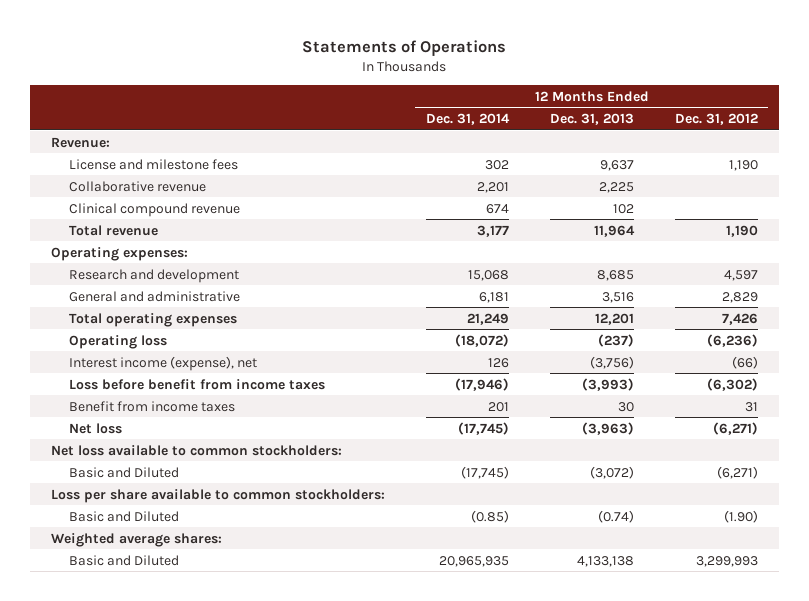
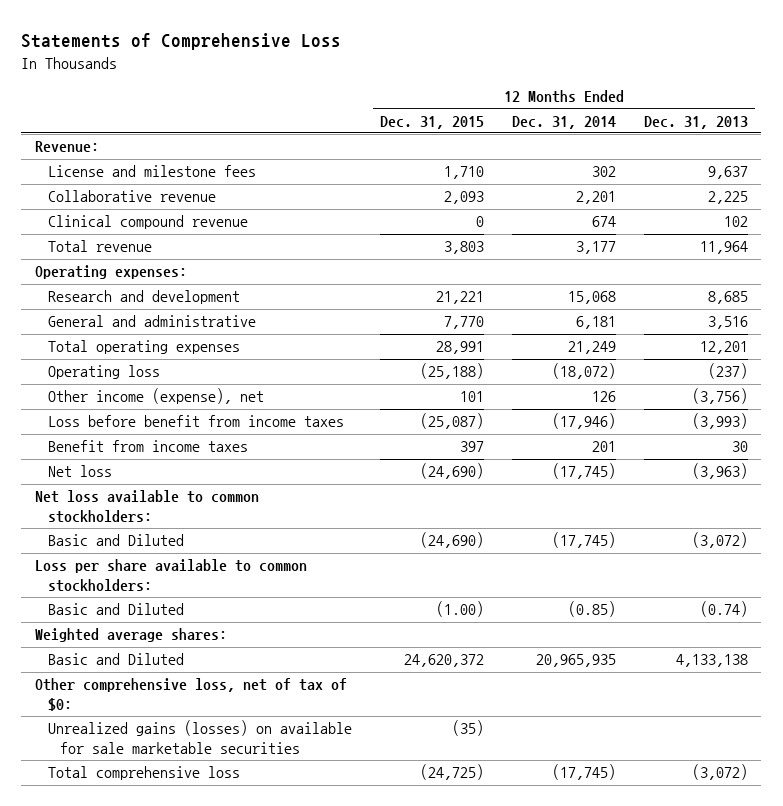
[302,39,507,56] Statements of Operations -> [21,33,342,51] Statements of Comprehensive Loss
[675,113,759,126] Dec. 31, 2012 -> none
none -> [379,115,484,129] Dec. 31, 2015
[69,355,258,371] Interest income (expense), net -> [47,388,264,405] Other income (expense), net
none -> [35,678,348,712] Other comprehensive loss, net of tax of $0:
none -> [47,720,352,755] Unrealized gains (losses) on available for sale marketable securities
none -> [47,766,240,781] Total comprehensive loss

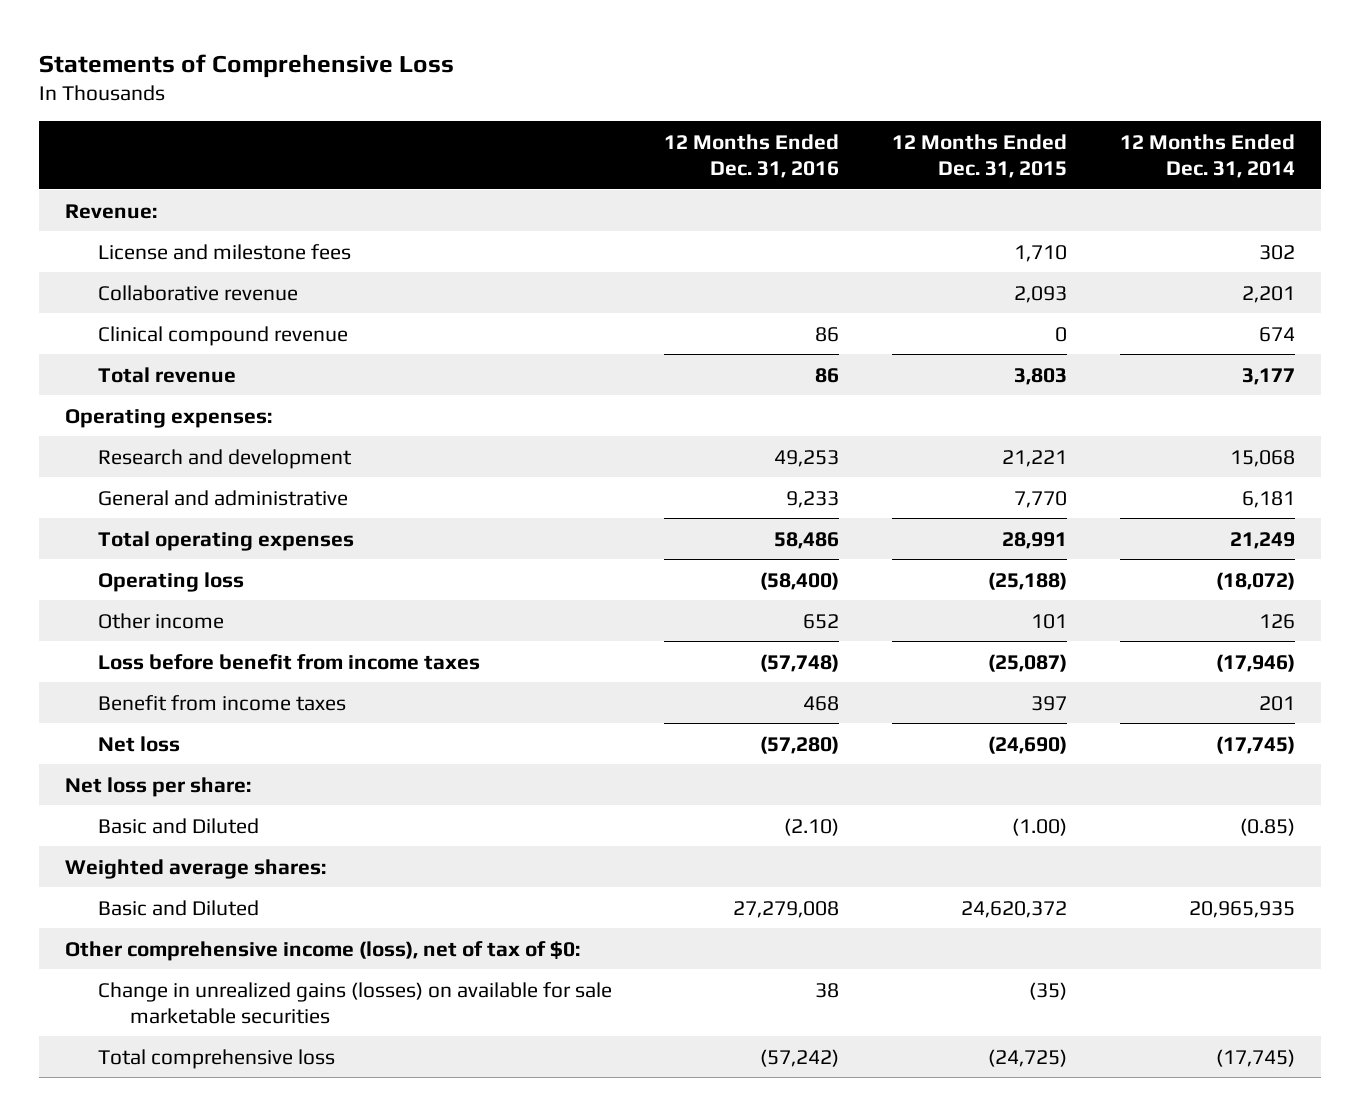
[643,115,748,129] Dec. 31, 2013 -> none
none -> [664,134,840,179] 12 Months Ended Dec. 31, 2016
[47,388,264,405] Other income (expense), net -> [97,612,224,629] Other income
[35,490,260,524] Net loss available to common stockholders: -> none
[47,534,184,547] Basic and Diluted -> none
[35,559,308,593] Loss per share available to common stockholders: -> [65,776,252,797] Net loss per share:
[35,678,348,712] Other comprehensive loss, net of tax of $0: -> [65,940,581,961] Other comprehensive income (loss), net of tax of $0:
[47,720,352,755] Unrealized gains (losses) on available for sale marketable securities -> [97,981,612,1024] Change in unrealized gains (losses) on available for sale marketable securities

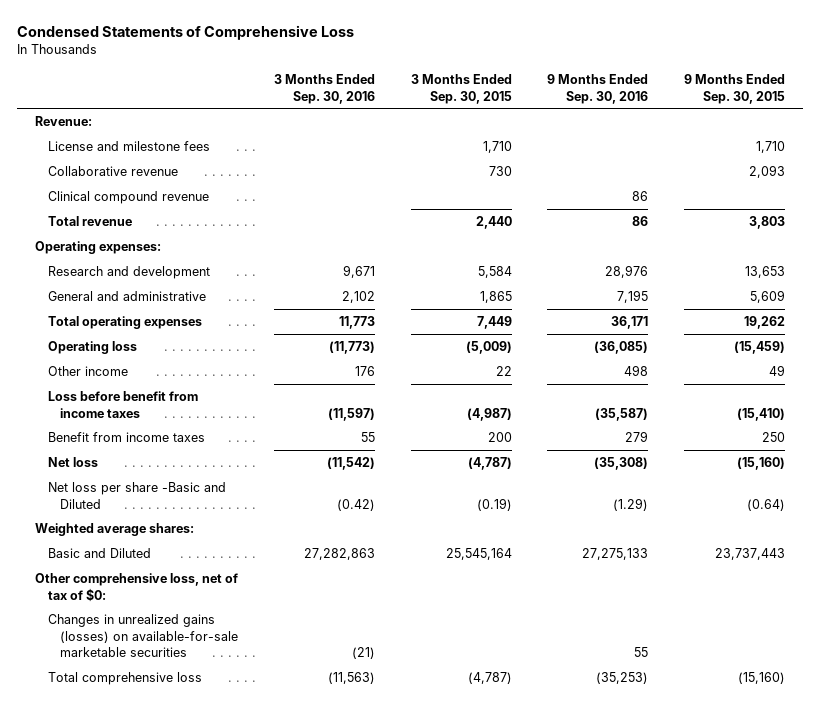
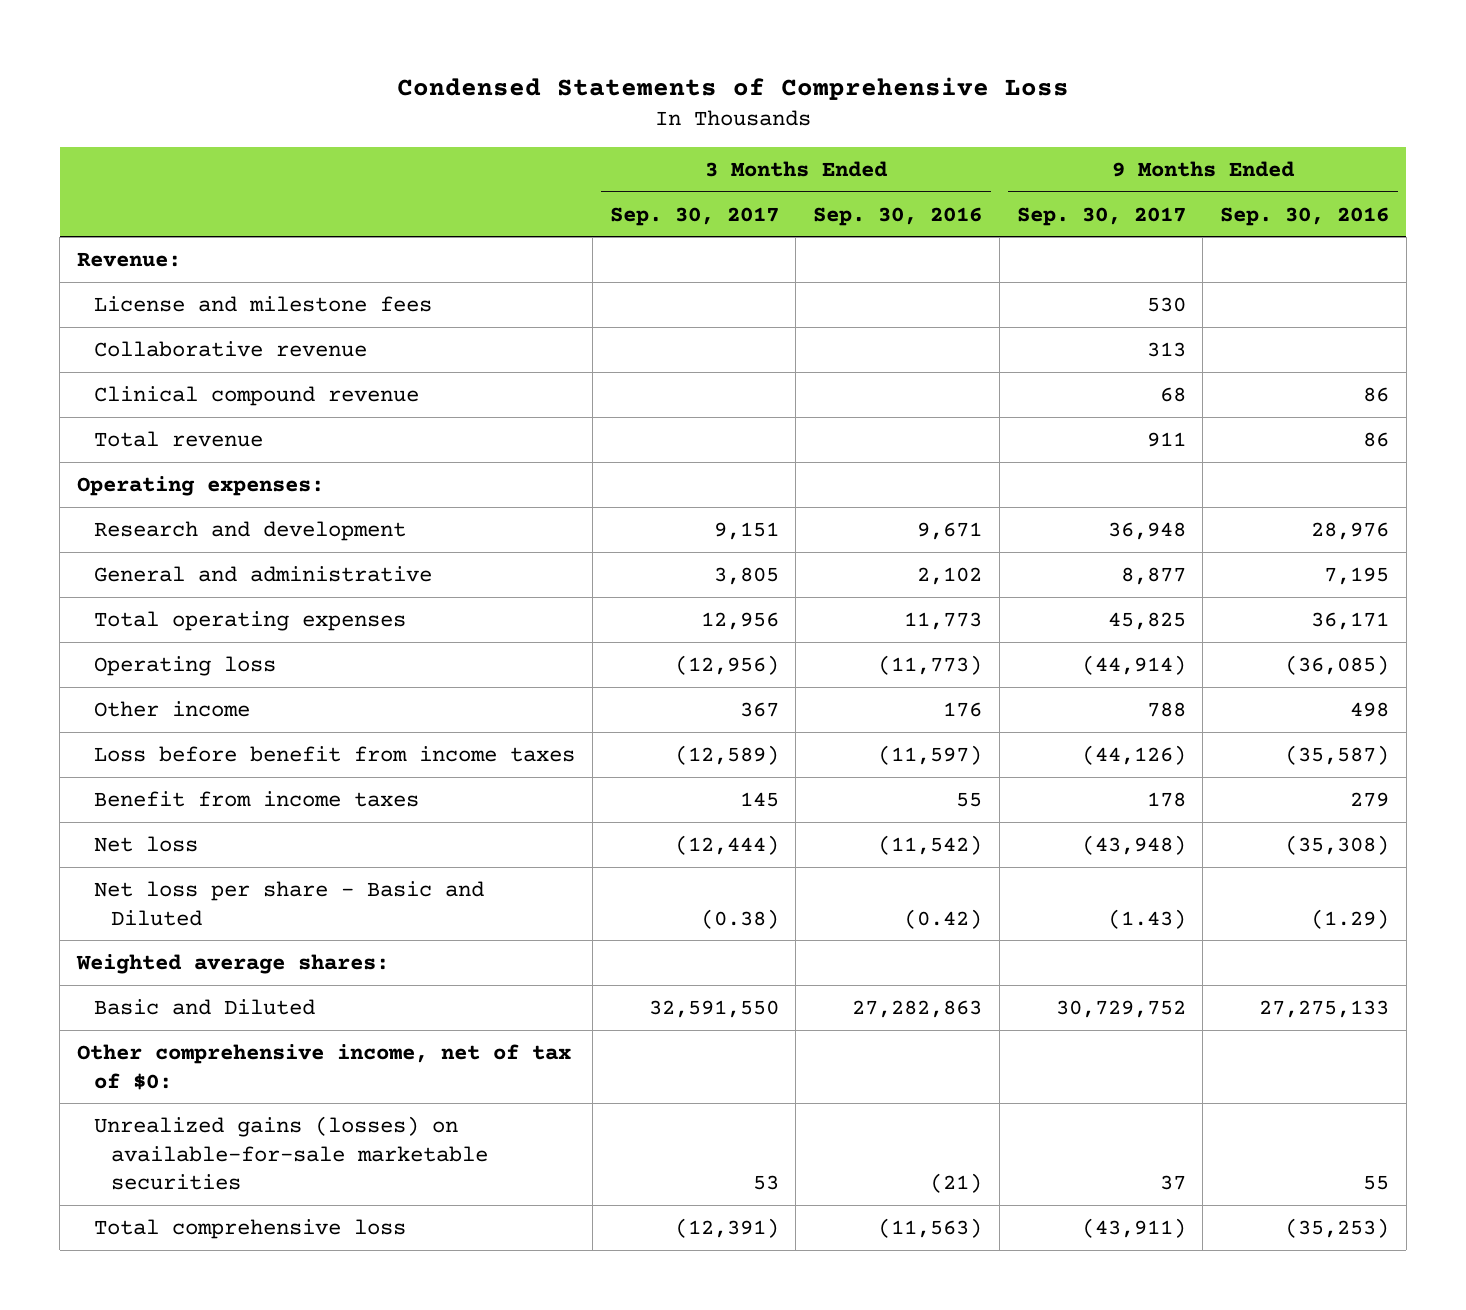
[410,74,512,104] 3 Months Ended Sep. 30, 2015 -> none
[684,74,786,104] 9 Months Ended Sep. 30, 2015 -> none
none -> [609,206,779,226] Sep. 30, 2017
none -> [1016,206,1186,226] Sep. 30, 2017
[47,482,226,509] Net loss per share -Basic and Diluted -> [94,880,485,926] Net loss per share - Basic and Diluted
[35,573,239,602] Other comprehensive loss, net of tax of $0: -> [77,1043,572,1090] Other comprehensive income, net of tax of $0:
[47,614,239,658] Changes in unrealized gains (losses) on available-for-sale marketable securities -> [94,1115,489,1191] Unrealized gains (losses) on available-for-sale marketable securities

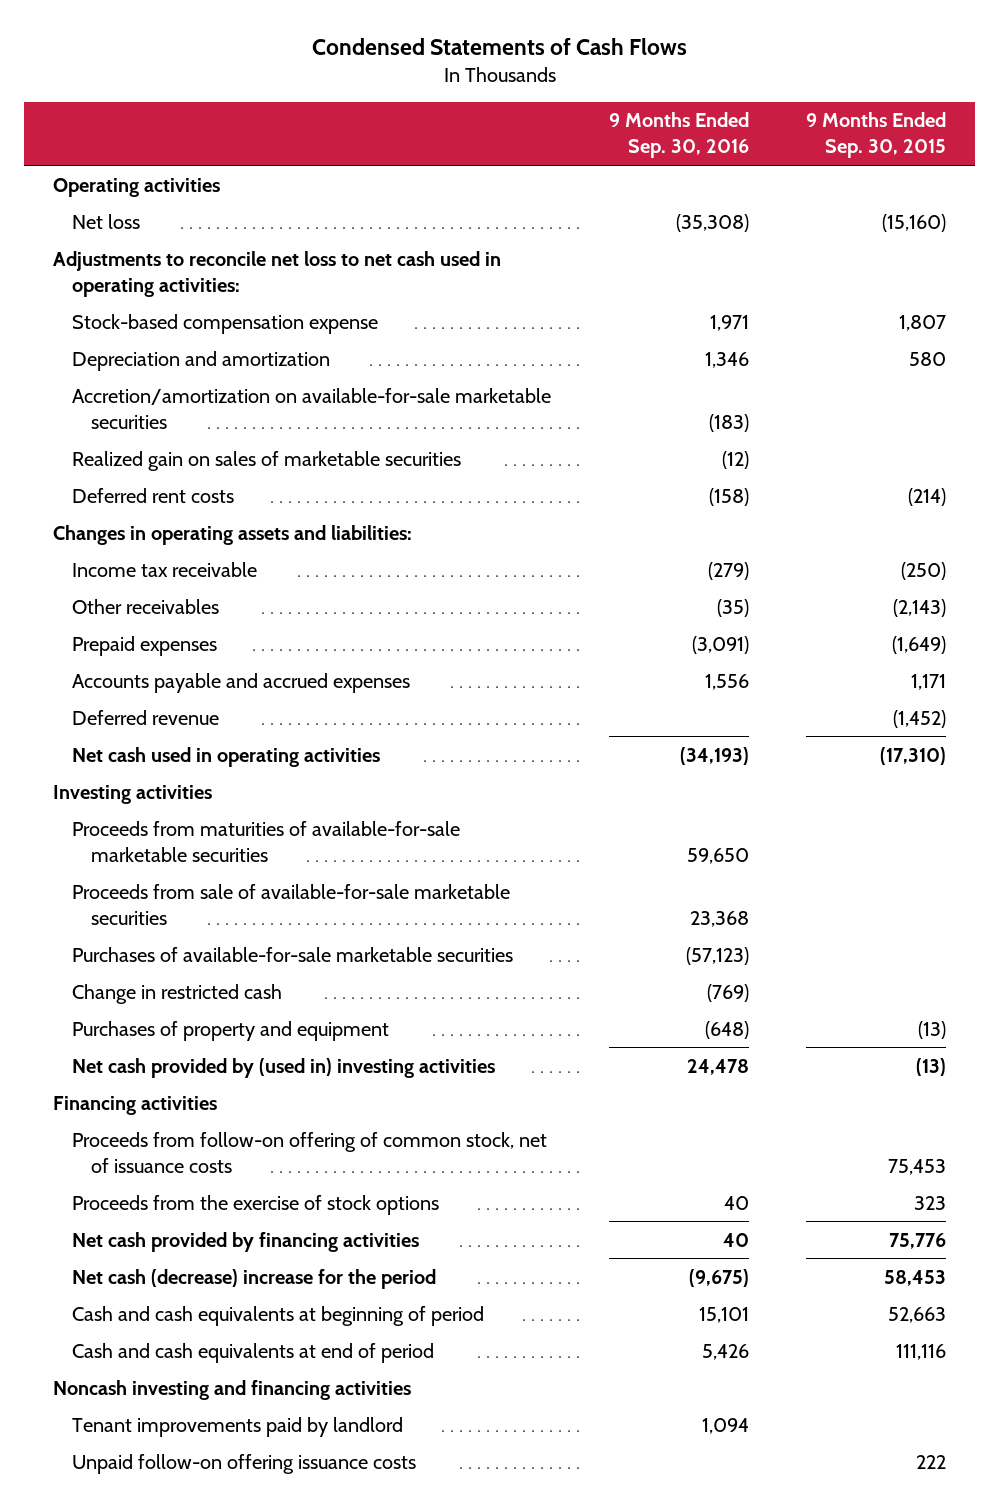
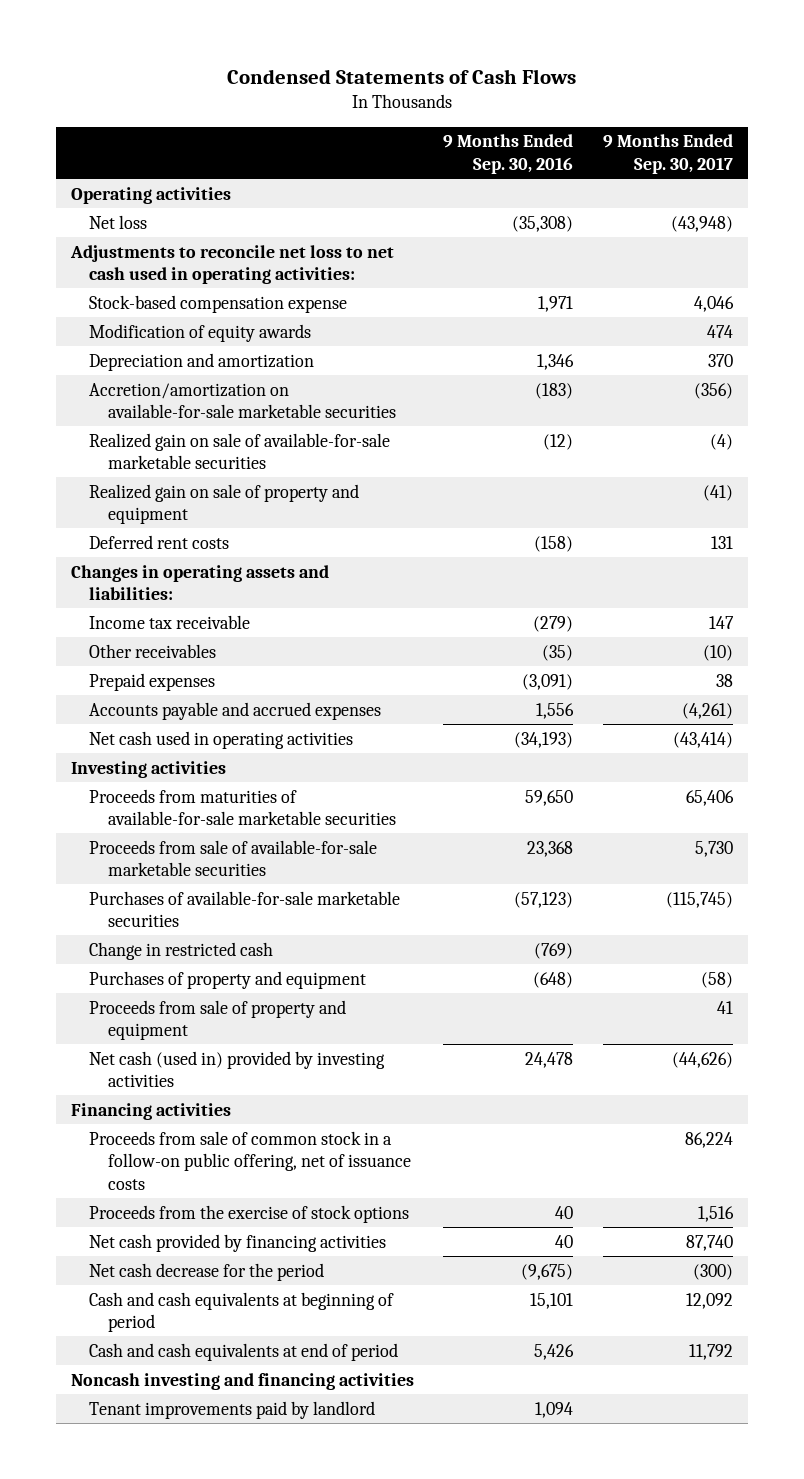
[806,112,947,159] 9 Months Ended Sep. 30, 2015 -> none
none -> [603,134,734,174] 9 Months Ended Sep. 30, 2017
none -> [89,323,312,342] Modification of equity awards
[72,450,462,471] Realized gain on sales of marketable securities -> [89,432,391,470] Realized gain on sale of available-for-sale marketable securities
none -> [89,483,360,525] Realized gain on sale of property and equipment
[72,709,220,725] Deferred revenue -> none
none -> [89,999,347,1041] Proceeds from sale of property and equipment
[72,1057,496,1078] Net cash provided by (used in) investing activities -> [89,1050,386,1088] Net cash (used in) provided by investing activities
[72,1131,548,1173] Proceeds from follow-on offering of common stock, net of issuance costs -> [89,1130,411,1190] Proceeds from sale of common stock in a follow-on public offering, net of issuance costs
[72,1268,437,1289] Net cash (decrease) increase for the period -> [89,1262,325,1281] Net cash decrease for the period
[72,1453,417,1474] Unpaid follow-on offering issuance costs -> none

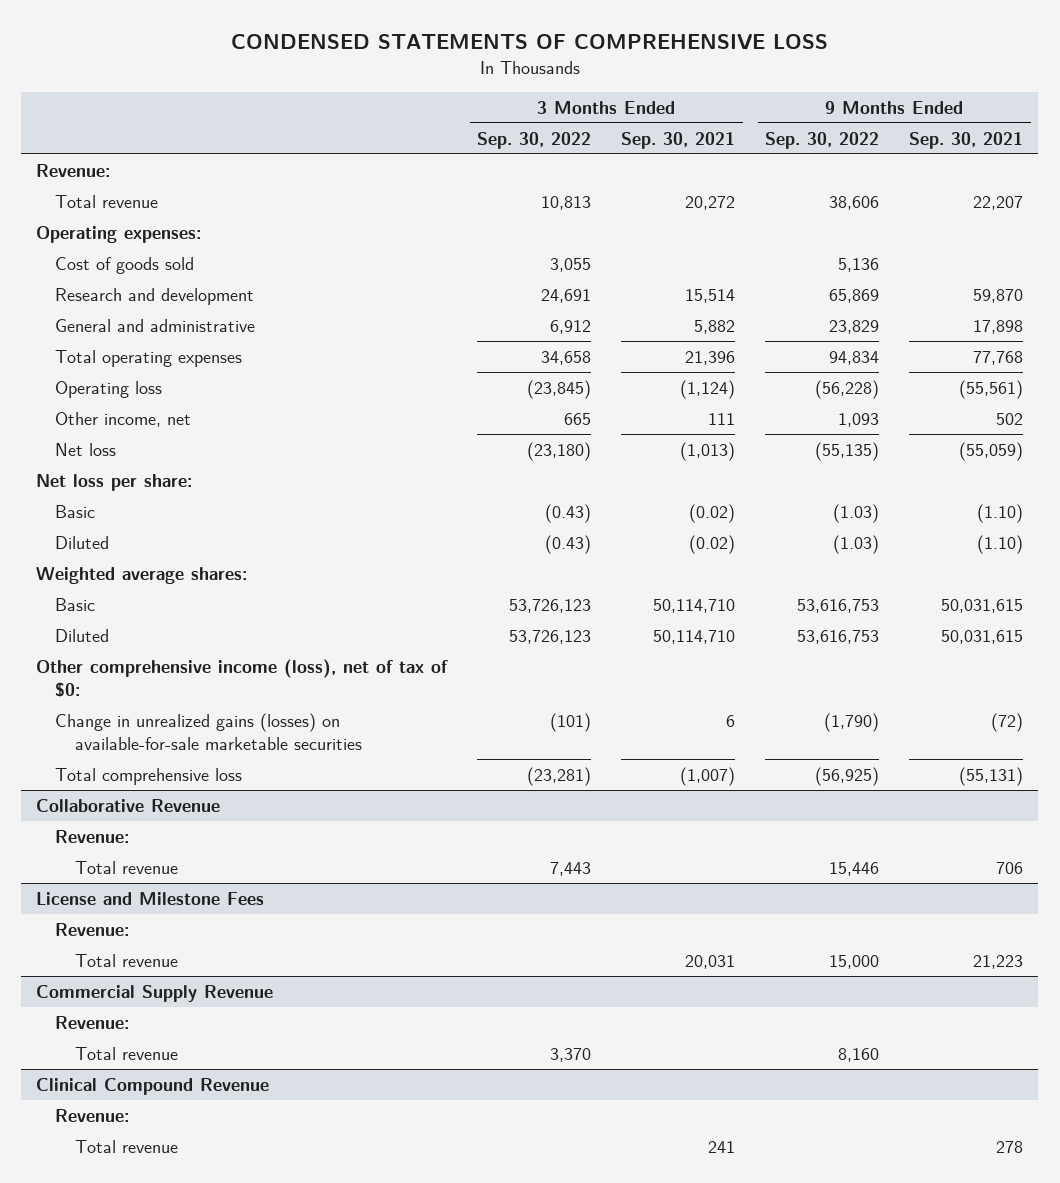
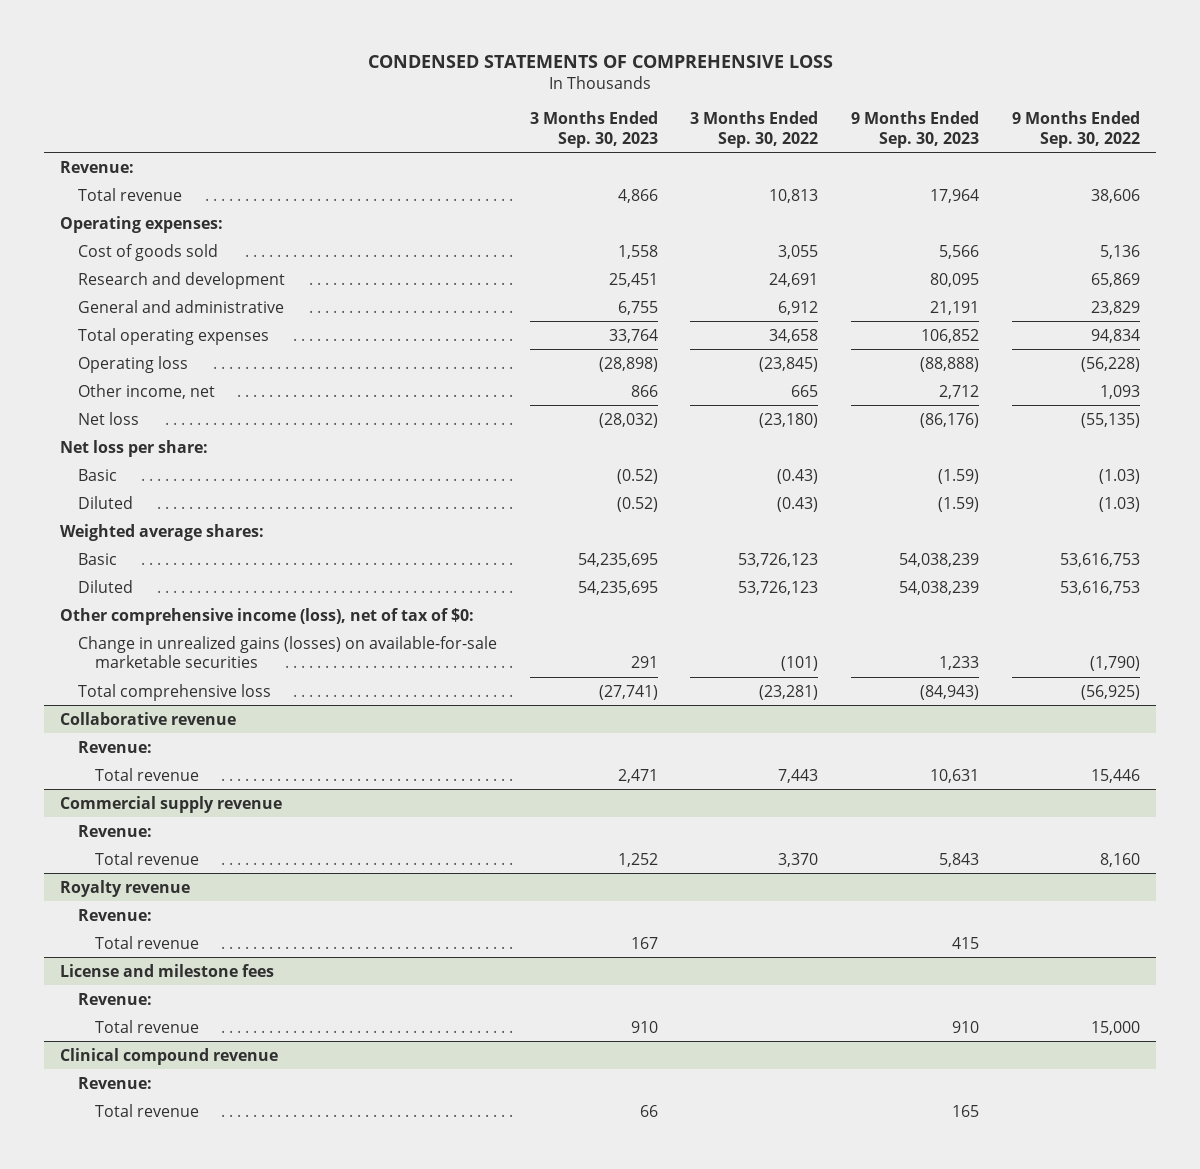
[621,131,736,149] Sep. 30, 2021 -> none
[909,131,1024,149] Sep. 30, 2021 -> none
none -> [529,111,658,148] 3 Months Ended Sep. 30, 2023
none -> [850,111,979,148] 9 Months Ended Sep. 30, 2023
[36,798,221,812] Collaborative Revenue -> [60,711,237,725] Collaborative revenue
[36,891,265,905] License and Milestone Fees -> none
[55,922,130,936] Revenue: -> none
[74,953,178,967] Total revenue -> none
[36,984,274,1002] Commercial Supply Revenue -> [60,795,283,813] Commercial supply revenue
[36,1077,270,1095] Clinical Compound Revenue -> none
none -> [60,879,191,897] Royalty revenue
none -> [60,963,275,977] License and milestone fees
none -> [77,992,152,1005] Revenue:
none -> [95,1019,200,1033] Total revenue
none -> [60,1047,279,1065] Clinical compound revenue
none -> [77,1076,152,1089] Revenue:
none -> [95,1103,200,1117] Total revenue

